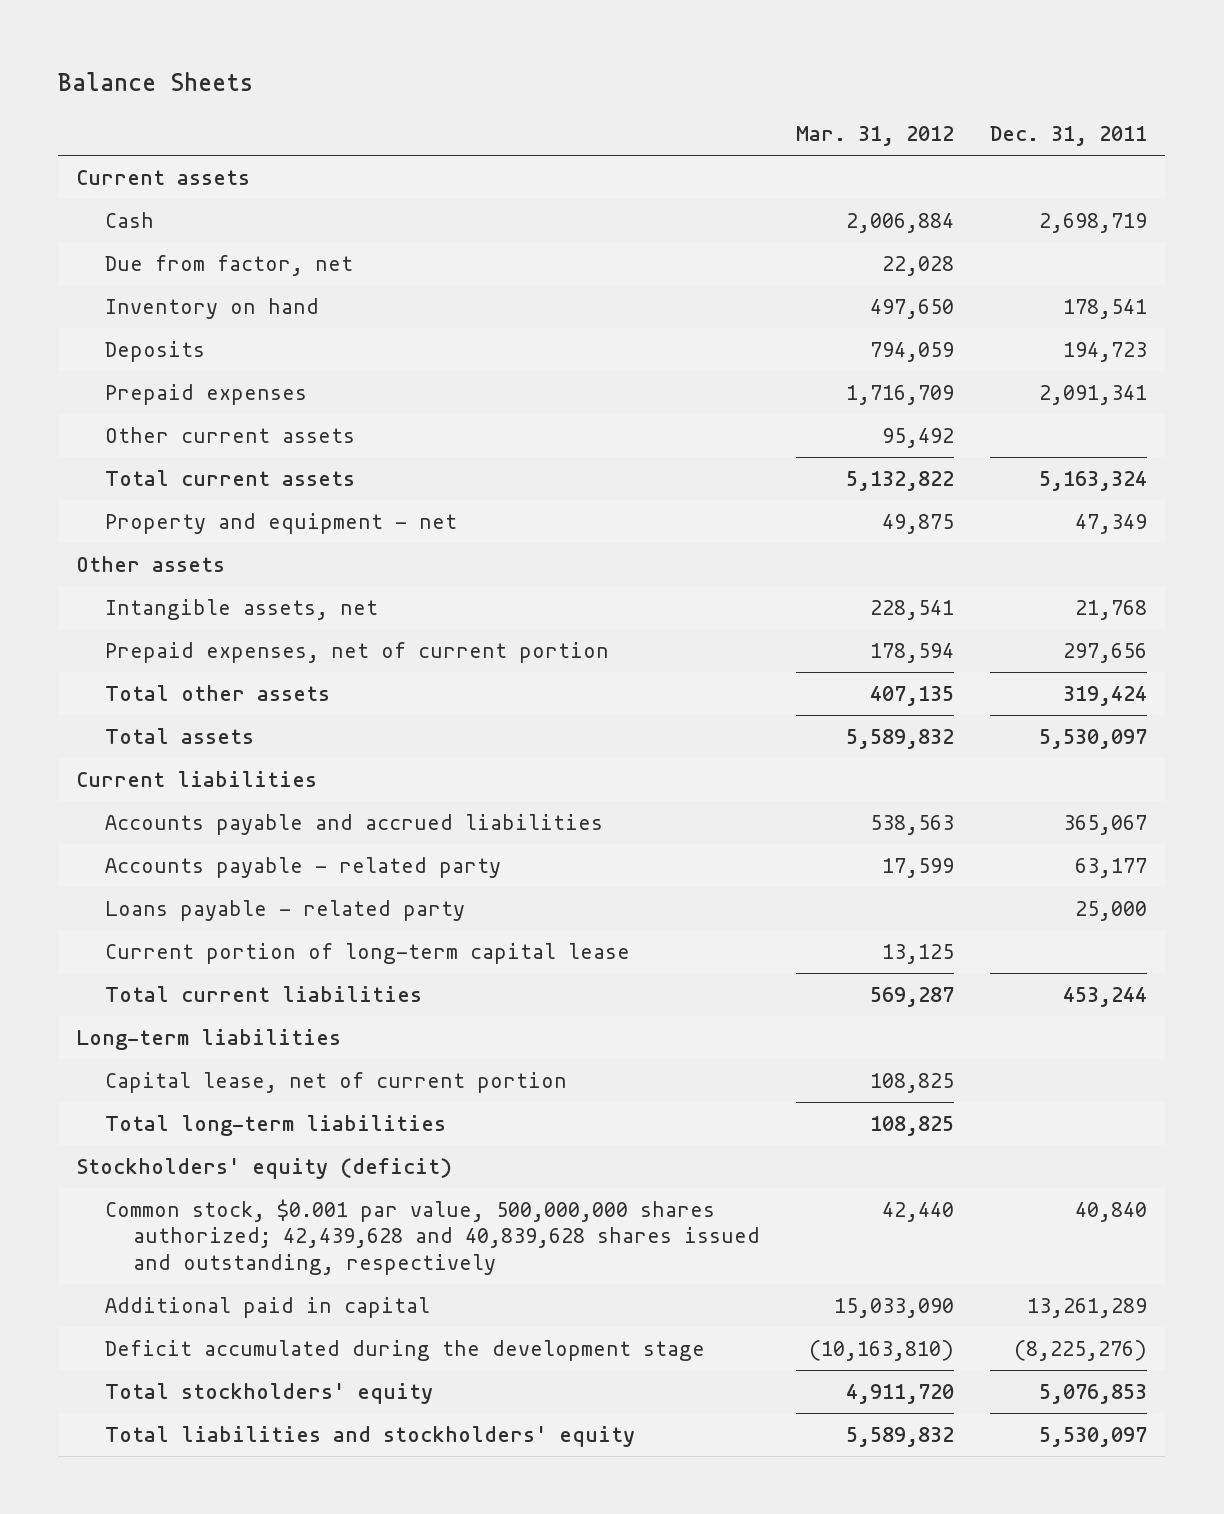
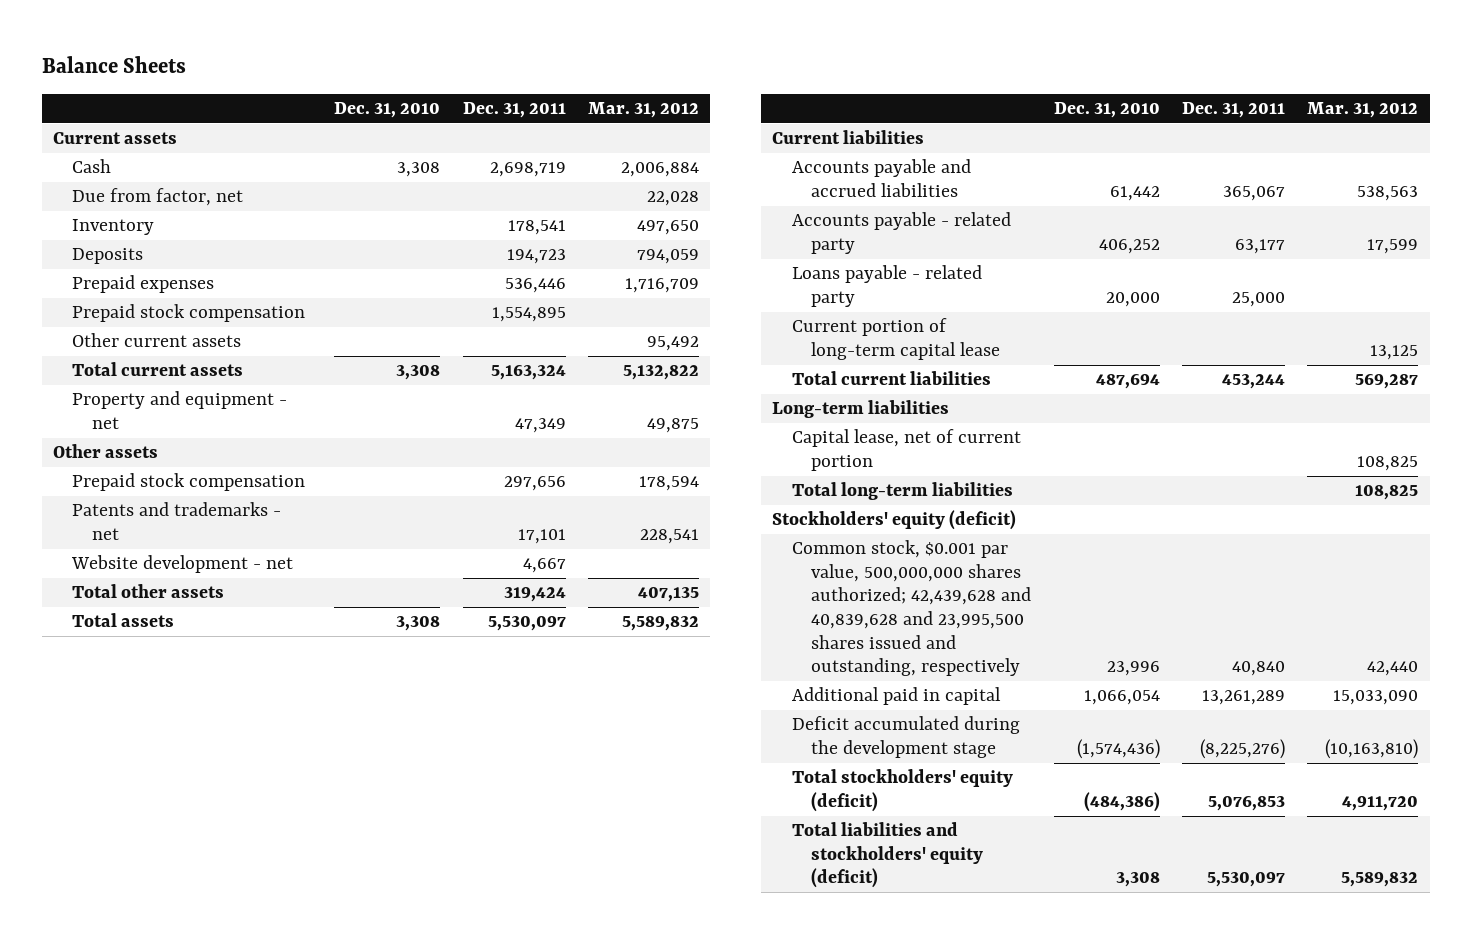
none -> [334,102,441,119] Dec. 31, 2010
[104,297,319,319] Inventory on hand -> [72,219,155,236] Inventory
[1039,384,1148,405] 2,091,341 -> [504,278,566,294] 536,446
none -> [72,304,306,323] Prepaid stock compensation
[104,598,378,620] Intangible assets, net -> none
[104,641,609,663] Prepaid expenses, net of current portion -> [72,473,306,492] Prepaid stock compensation
none -> [72,502,282,540] Patents and trademarks - net
none -> [71,555,294,574] Website development - net
[104,1198,760,1275] Common stock, $0.001 par value, 500,000,000 shares authorized; 42,439,628 and 40,839,628 shares issued and outstanding, respectively -> [791,540,1032,677] Common stock, $0.001 par value, 500,000,000 shares authorized; 42,439,628 and 40,839,628 and 23,995,500 shares issued and outstanding, respectively
[104,1382,433,1404] Total stockholders' equity -> [791,769,1013,812] Total stockholders' equity (deficit)
[104,1425,635,1447] Total liabilities and stockholders' equity -> [791,822,984,889] Total liabilities and stockholders' equity (deficit)

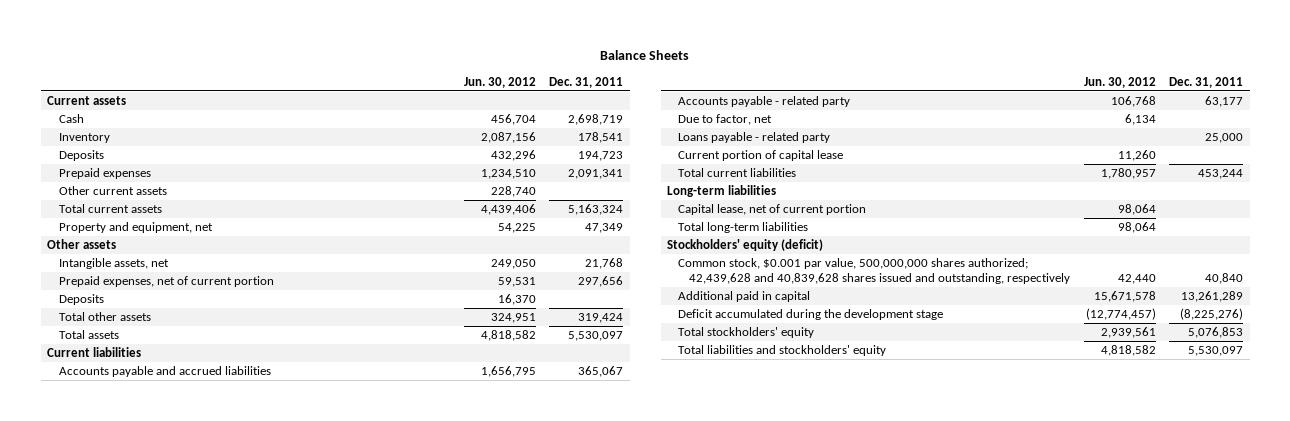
[334,102,441,119] Dec. 31, 2010 -> none
[587,102,699,119] Mar. 31, 2012 -> none
none -> [463,76,536,88] Jun. 30, 2012
[72,188,244,207] Due from factor, net -> none
[72,304,306,323] Prepaid stock compensation -> none
[504,278,566,294] 536,446 -> [568,169,624,180] 2,091,341
[72,391,288,429] Property and equipment - net -> [58,222,213,234] Property and equipment, net
[72,502,282,540] Patents and trademarks - net -> none
[71,555,294,574] Website development - net -> none
none -> [58,258,169,270] Intangible assets, net
[72,473,306,492] Prepaid stock compensation -> [58,276,274,288] Prepaid expenses, net of current portion
none -> [58,294,104,306] Deposits
none -> [678,114,773,126] Due to factor, net
[791,318,1001,360] Current portion of long-term capital lease -> [678,150,844,162] Current portion of capital lease
[791,540,1032,677] Common stock, $0.001 par value, 500,000,000 shares authorized; 42,439,628 and 40,839,628 and 23,995,500 shares issued and outstanding, respectively -> [678,258,1071,284] Common stock, $0.001 par value, 500,000,000 shares authorized; 42,439,628 and 40,839,628 shares issued and outstanding, respectively
[791,769,1013,812] Total stockholders' equity (deficit) -> [678,327,815,339] Total stockholders' equity
[791,822,984,889] Total liabilities and stockholders' equity (deficit) -> [678,345,887,357] Total liabilities and stockholders' equity

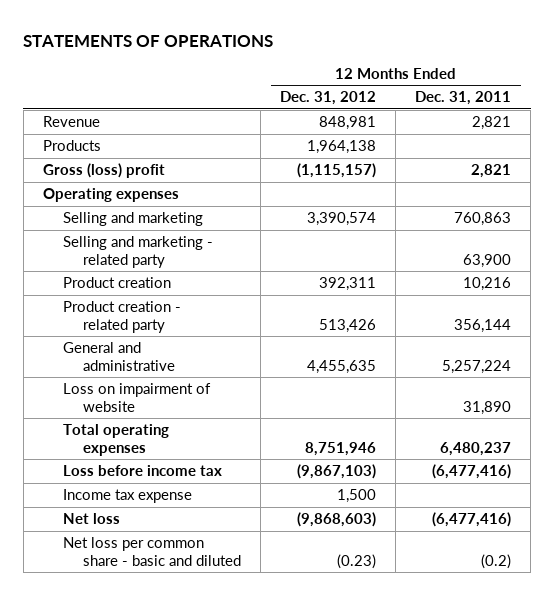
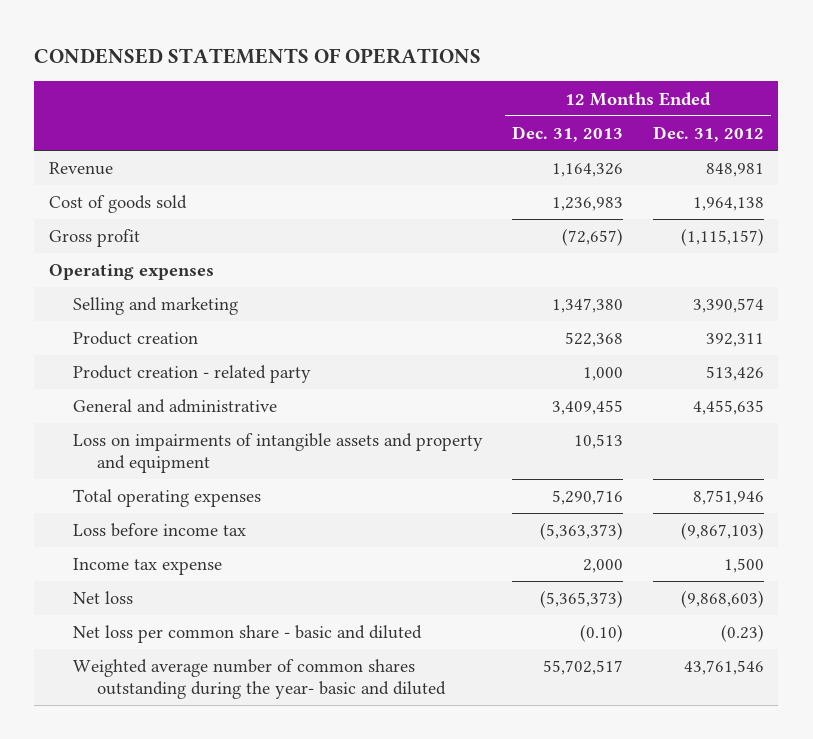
[23,34,274,47] STATEMENTS OF OPERATIONS -> [34,48,482,65] CONDENSED STATEMENTS OF OPERATIONS
[415,91,512,106] Dec. 31, 2011 -> none
none -> [512,126,624,143] Dec. 31, 2013
[43,140,102,152] Products -> [49,195,188,214] Cost of goods sold
[43,163,166,179] Gross (loss) profit -> [49,229,141,248] Gross profit
[63,236,214,268] Selling and marketing - related party -> none
[63,383,212,412] Loss on impairment of website -> none
none -> [72,433,483,473] Loss on impairments of intangible assets and property and equipment
none -> [72,659,446,699] Weighted average number of common shares outstanding during the year- basic and diluted

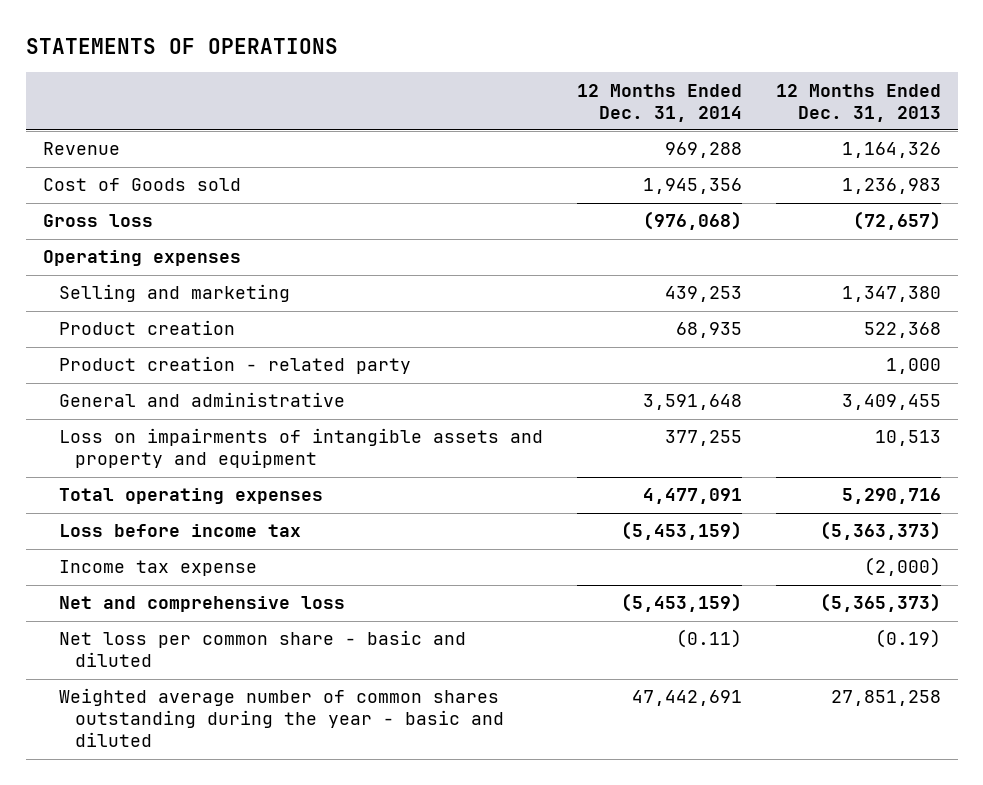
[34,48,482,65] CONDENSED STATEMENTS OF OPERATIONS -> [25,37,338,54] STATEMENTS OF OPERATIONS
[652,126,764,143] Dec. 31, 2012 -> none
none -> [576,83,742,122] 12 Months Ended Dec. 31, 2014
[49,195,188,214] Cost of goods sold -> [42,178,241,192] Cost of Goods sold
[49,229,141,248] Gross profit -> [42,214,153,228] Gross loss
[583,559,624,574] 2,000 -> [863,557,941,577] (2,000)
[72,591,133,605] Net loss -> [58,596,345,613] Net and comprehensive loss
[580,624,624,643] (0.10) -> [874,629,941,649] (0.19)
[72,659,446,699] Weighted average number of common shares outstanding during the year- basic and diluted -> [58,688,504,748] Weighted average number of common shares outstanding during the year - basic and diluted
[543,660,624,676] 55,702,517 -> [830,690,941,707] 27,851,258

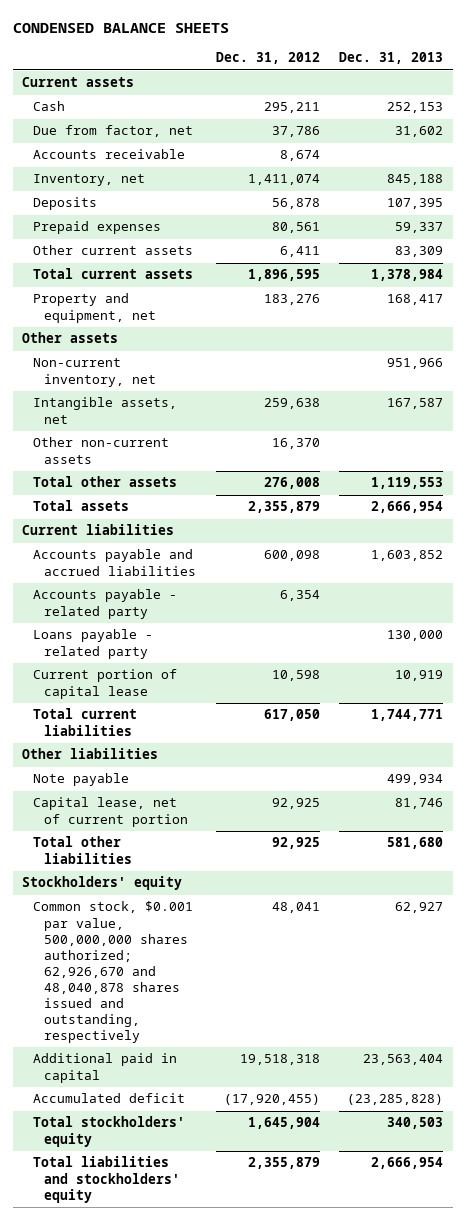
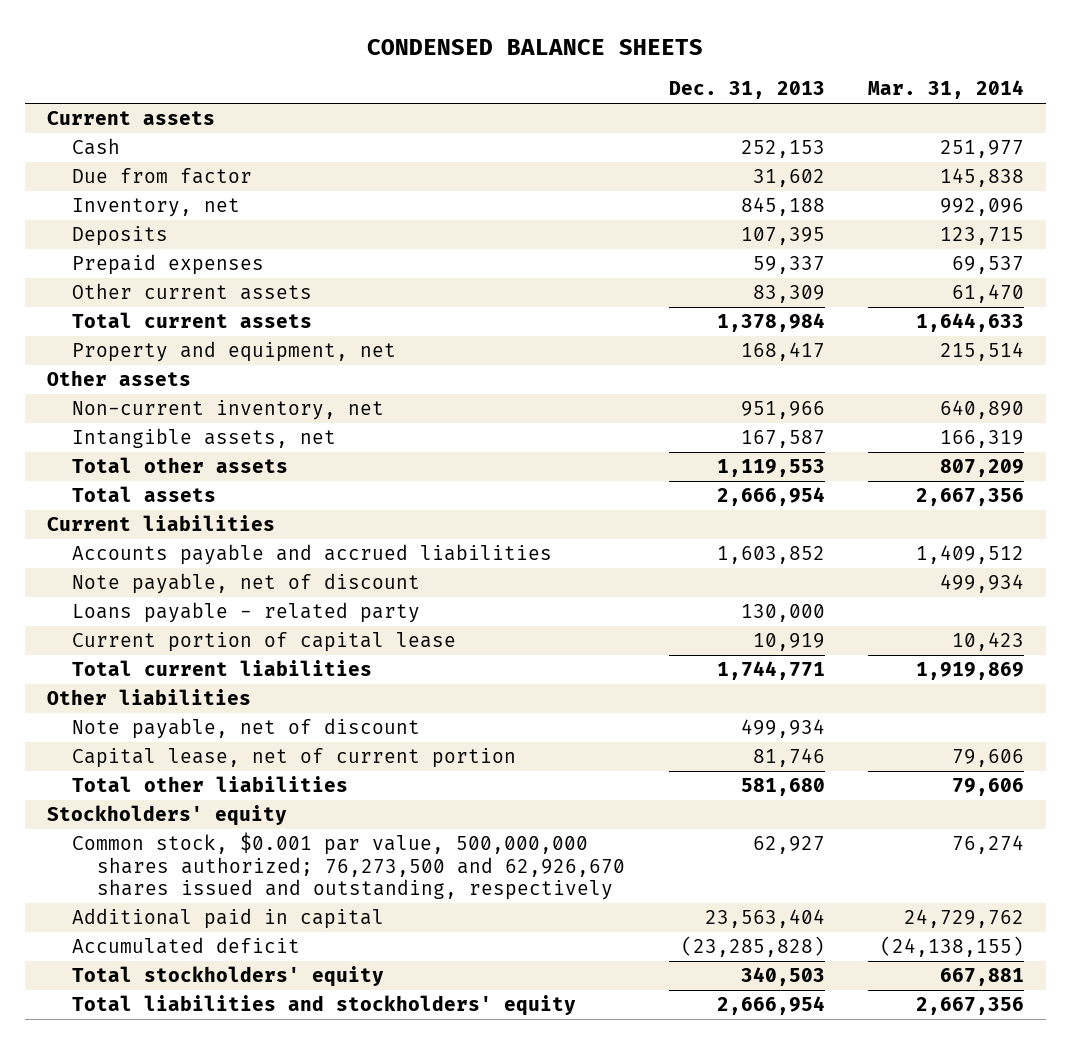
[215,52,320,65] Dec. 31, 2012 -> none
none -> [868,80,1025,100] Mar. 31, 2014
[33,149,186,160] Accounts receivable -> none
[33,125,194,138] Due from factor, net -> [72,168,253,185] Due from factor
[33,437,170,464] Other non-current assets -> none
[33,589,178,619] Accounts payable - related party -> none
none -> [72,573,421,595] Note payable, net of discount
[33,773,130,787] Note payable -> [72,718,421,740] Note payable, net of discount
[33,901,194,1044] Common stock, $0.001 par value, 500,000,000 shares authorized; 62,926,670 and 48,040,878 shares issued and outstanding, respectively -> [72,832,626,900] Common stock, $0.001 par value, 500,000,000 shares authorized; 76,273,500 and 62,926,670 shares issued and outstanding, respectively

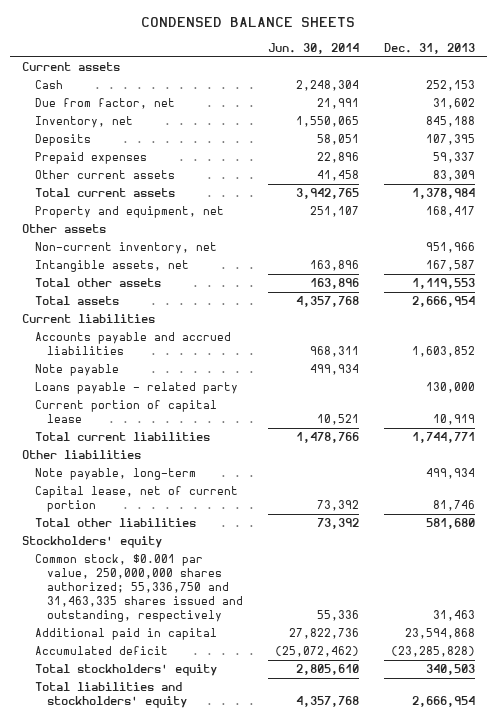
[868,80,1025,100] Mar. 31, 2014 -> none
none -> [267,42,359,54] Jun. 30, 2014
[72,168,253,185] Due from factor -> [34,98,175,110] Due from factor, net
[72,573,421,595] Note payable, net of discount -> [34,364,119,377] Note payable
[72,718,421,740] Note payable, net of discount -> [34,468,196,481] Note payable, long-term
[72,832,626,900] Common stock, $0.001 par value, 500,000,000 shares authorized; 76,273,500 and 62,926,670 shares issued and outstanding, respectively -> [34,554,244,623] Common stock, $0.001 par value, 250,000,000 shares authorized; 55,336,750 and 31,463,335 shares issued and outstanding, respectively
[752,836,825,855] 62,927 -> [432,610,475,622] 31,463
[704,909,825,929] 23,563,404 -> [404,628,475,640] 23,594,868

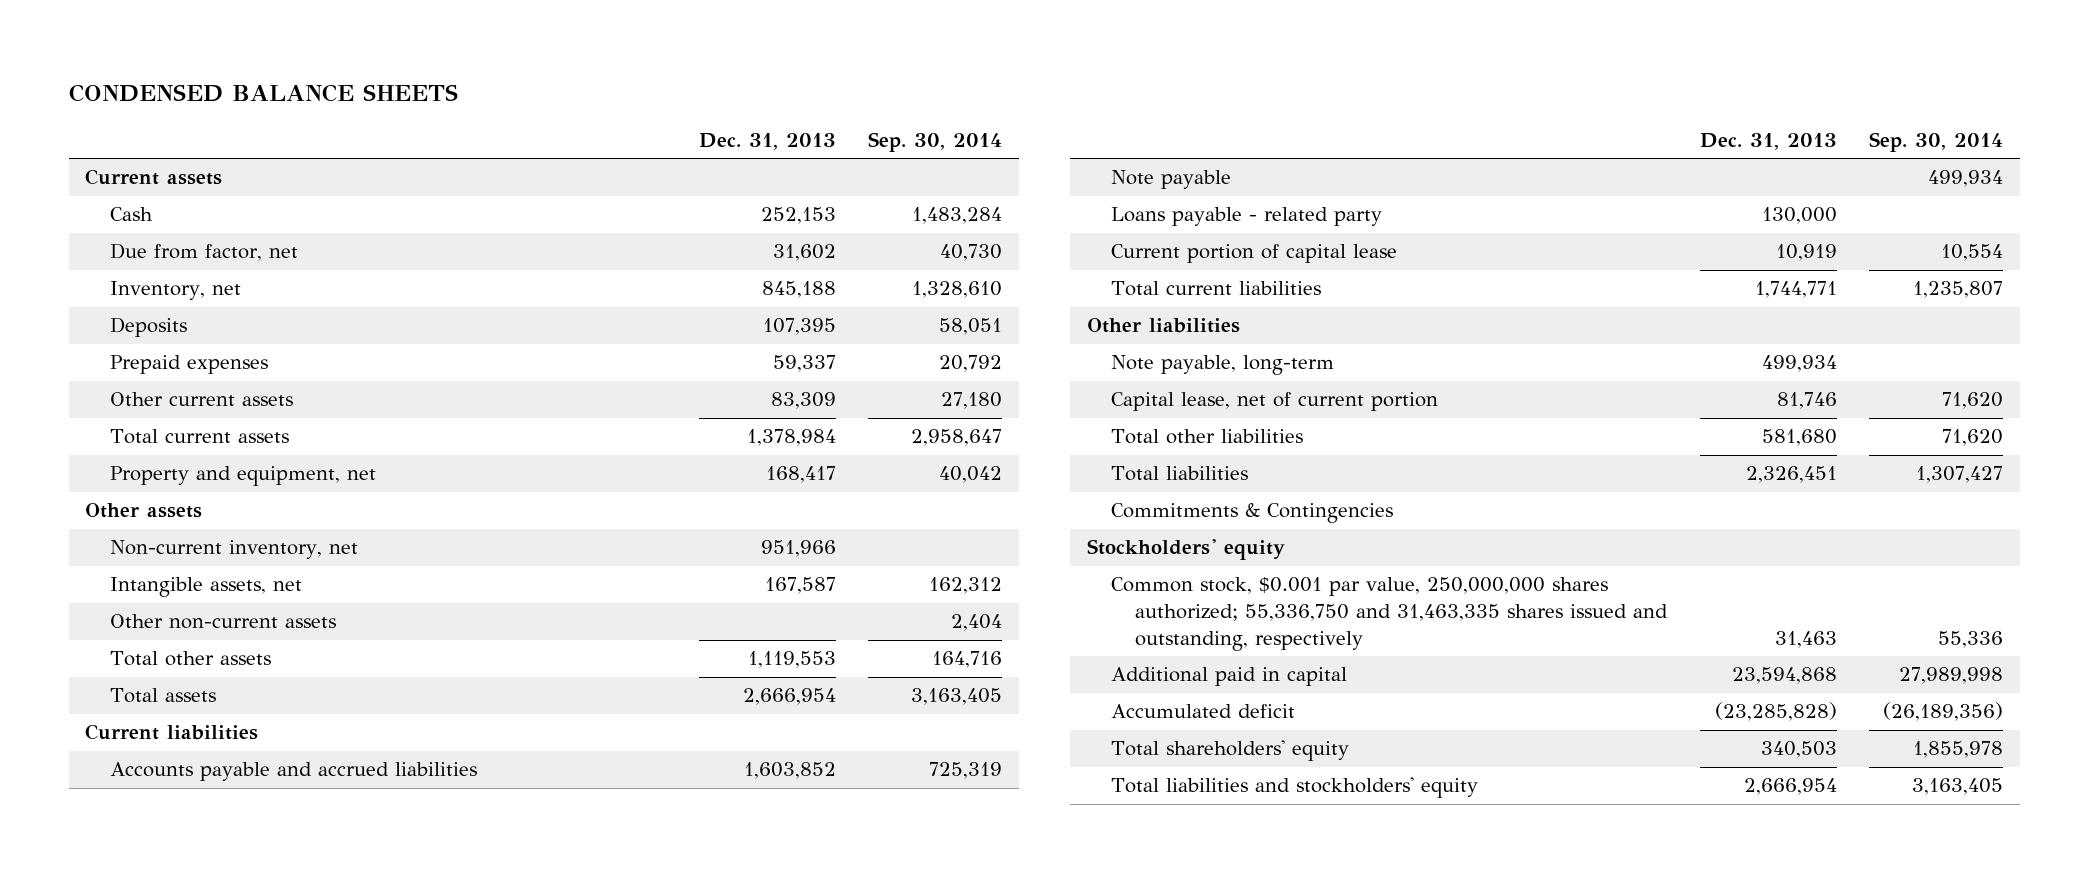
[267,42,359,54] Jun. 30, 2014 -> none
none -> [868,131,1003,152] Sep. 30, 2014
none -> [109,614,336,630] Other non-current assets
none -> [1110,466,1248,482] Total liabilities
none -> [1110,502,1393,524] Commitments & Contingencies
[34,664,217,677] Total stockholders' equity -> [1110,740,1349,762] Total shareholders' equity

